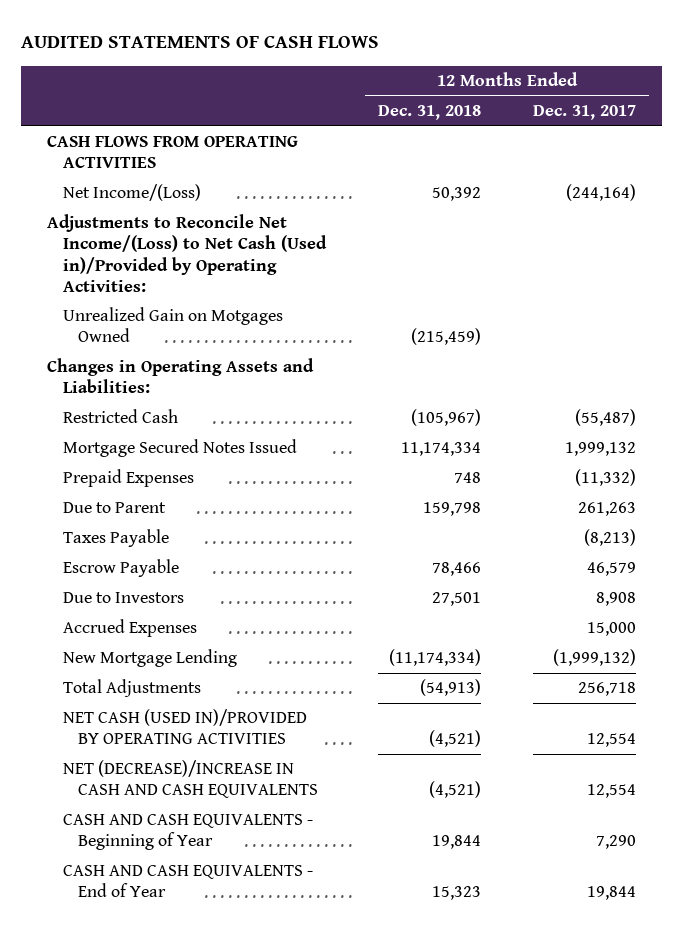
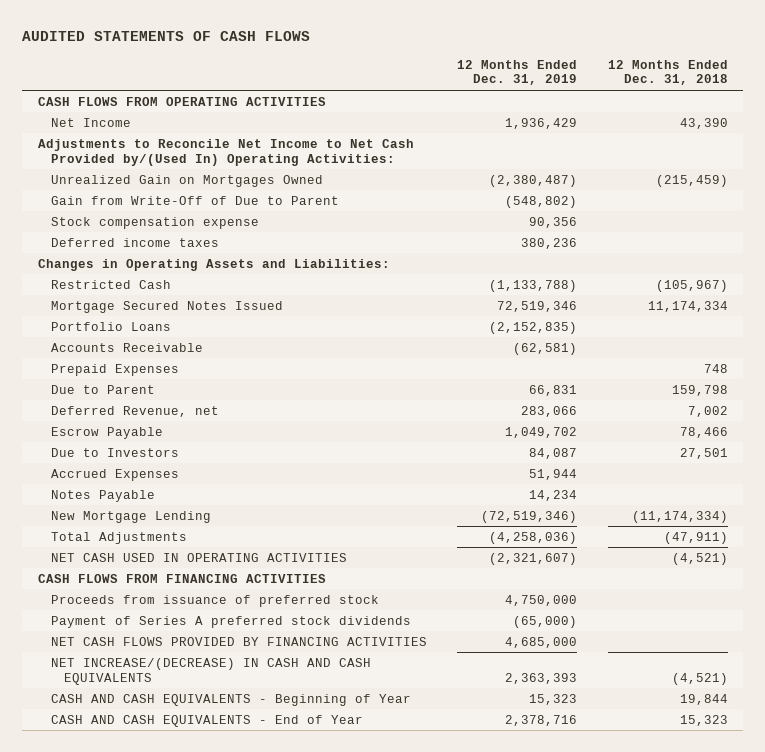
[533,105,637,121] Dec. 31, 2017 -> none
none -> [457,59,578,86] 12 Months Ended Dec. 31, 2019
[62,184,201,202] Net Income/(Loss) -> [50,117,131,127] Net Income
[431,187,481,202] 50,392 -> [679,117,728,129] 43,390
[47,214,327,292] Adjustments to Reconcile Net Income/(Loss) to Net Cash (Used in)/Provided by Operating Activities: -> [37,138,414,166] Adjustments to Reconcile Net Income to Net Cash Provided by/(Used In) Operating Activities:
[62,307,283,343] Unrealized Gain on Motgages Owned -> [50,174,323,187] Unrealized Gain on Mortgages Owned
none -> [50,195,339,205] Gain from Write-Off of Due to Parent
none -> [50,216,259,229] Stock compensation expense
none -> [50,237,219,247] Deferred income taxes
none -> [50,321,171,331] Portfolio Loans
none -> [50,342,203,352] Accounts Receivable
[62,529,169,548] Taxes Payable -> none
none -> [50,405,219,417] Deferred Revenue, net
none -> [50,489,155,502] Notes Payable
[419,679,481,697] (54,913) -> [663,531,728,544] (47,911)
[62,709,307,745] NET CASH (USED IN)/PROVIDED BY OPERATING ACTIVITIES -> [50,552,347,562] NET CASH USED IN OPERATING ACTIVITIES
none -> [37,573,326,583] CASH FLOWS FROM FINANCING ACTIVITIES
none -> [50,594,379,607] Proceeds from issuance of preferred stock
none -> [50,615,411,628] Payment of Series A preferred stock dividends
none -> [50,636,427,646] NET CASH FLOWS PROVIDED BY FINANCING ACTIVITIES
[62,760,319,799] NET (DECREASE)/INCREASE IN CASH AND CASH EQUIVALENTS -> [50,657,371,685] NET INCREASE/(DECREASE) IN CASH AND CASH EQUIVALENTS

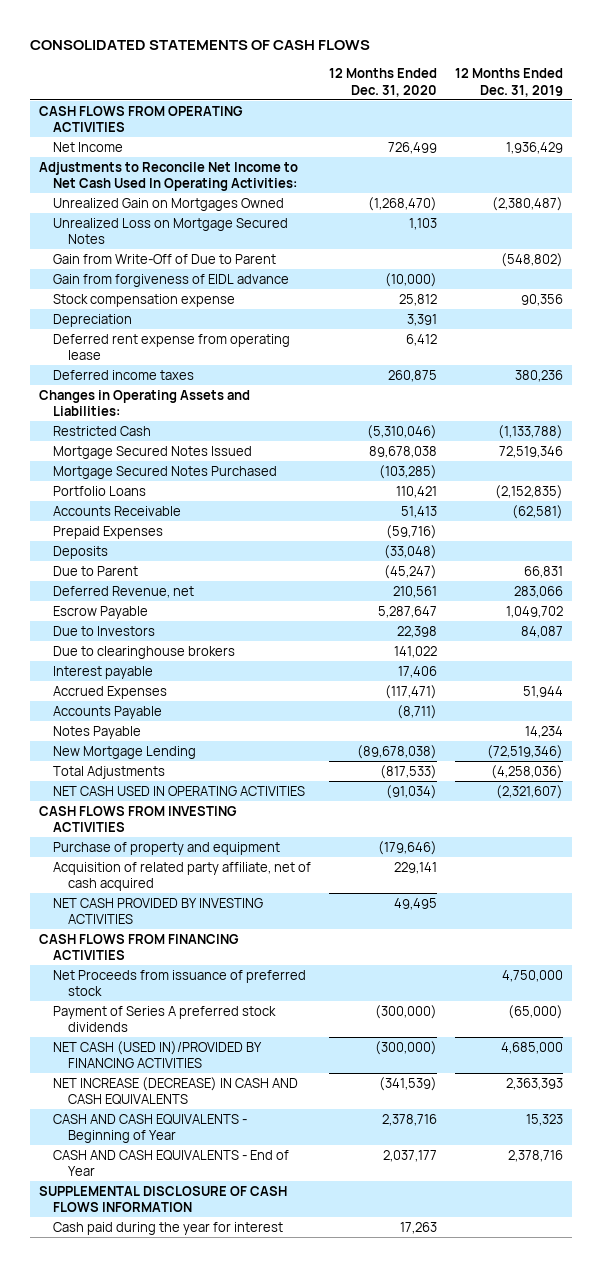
[22,31,311,42] AUDITED STATEMENTS OF CASH FLOWS -> [29,40,370,51] CONSOLIDATED STATEMENTS OF CASH FLOWS
[607,59,728,86] 12 Months Ended Dec. 31, 2018 -> none
none -> [329,68,438,97] 12 Months Ended Dec. 31, 2020
[37,138,414,166] Adjustments to Reconcile Net Income to Net Cash Provided by/(Used In) Operating Activities: -> [38,161,298,192] Adjustments to Reconcile Net Income to Net Cash Used In Operating Activities:
none -> [53,217,289,245] Unrealized Loss on Mortgage Secured Notes
none -> [53,273,290,287] Gain from forgiveness of EIDL advance
none -> [53,313,133,327] Depreciation
none -> [53,333,291,361] Deferred rent expense from operating lease
none -> [53,465,278,479] Mortgage Secured Notes Purchased
none -> [53,545,109,559] Deposits
none -> [53,645,236,659] Due to clearinghouse brokers
none -> [53,665,154,679] Interest payable
none -> [53,705,163,719] Accounts Payable
none -> [38,805,237,833] CASH FLOWS FROM INVESTING ACTIVITIES
none -> [53,841,281,855] Purchase of property and equipment
none -> [53,861,312,892] Acquisition of related party affiliate, net of cash acquired
none -> [53,897,264,925] NET CASH PROVIDED BY INVESTING ACTIVITIES
[50,594,379,607] Proceeds from issuance of preferred stock -> [53,969,307,997] Net Proceeds from issuance of preferred stock
[50,636,427,646] NET CASH FLOWS PROVIDED BY FINANCING ACTIVITIES -> [53,1040,263,1069] NET CASH (USED IN)/PROVIDED BY FINANCING ACTIVITIES
[50,657,371,685] NET INCREASE/(DECREASE) IN CASH AND CASH EQUIVALENTS -> [53,1076,299,1106] NET INCREASE (DECREASE) IN CASH AND CASH EQUIVALENTS
none -> [38,1185,287,1213] SUPPLEMENTAL DISCLOSURE OF CASH FLOWS INFORMATION
none -> [53,1221,284,1235] Cash paid during the year for interest

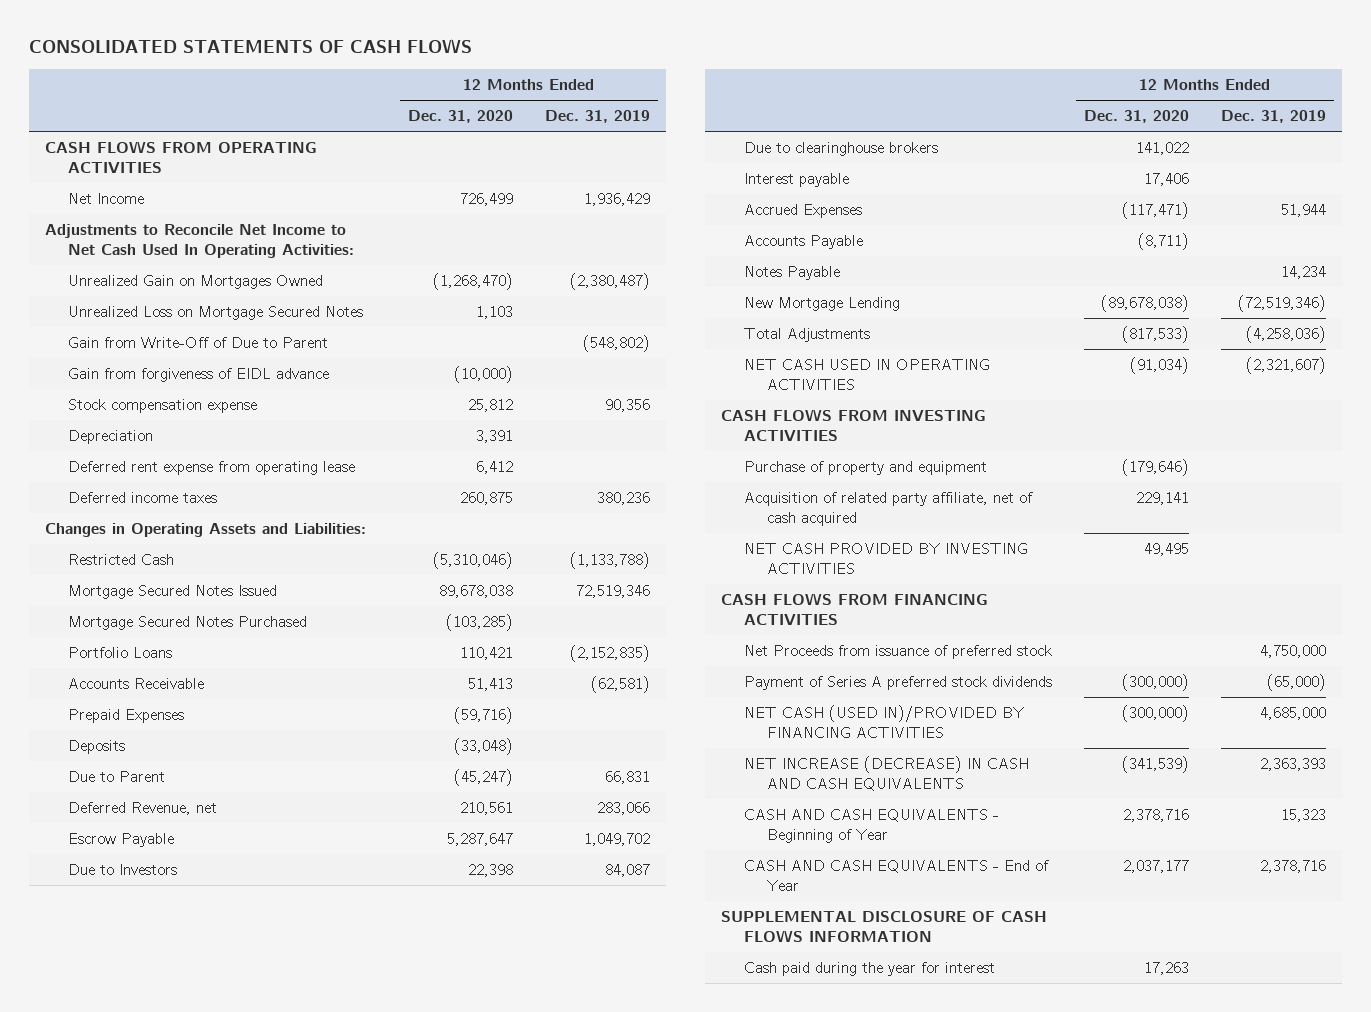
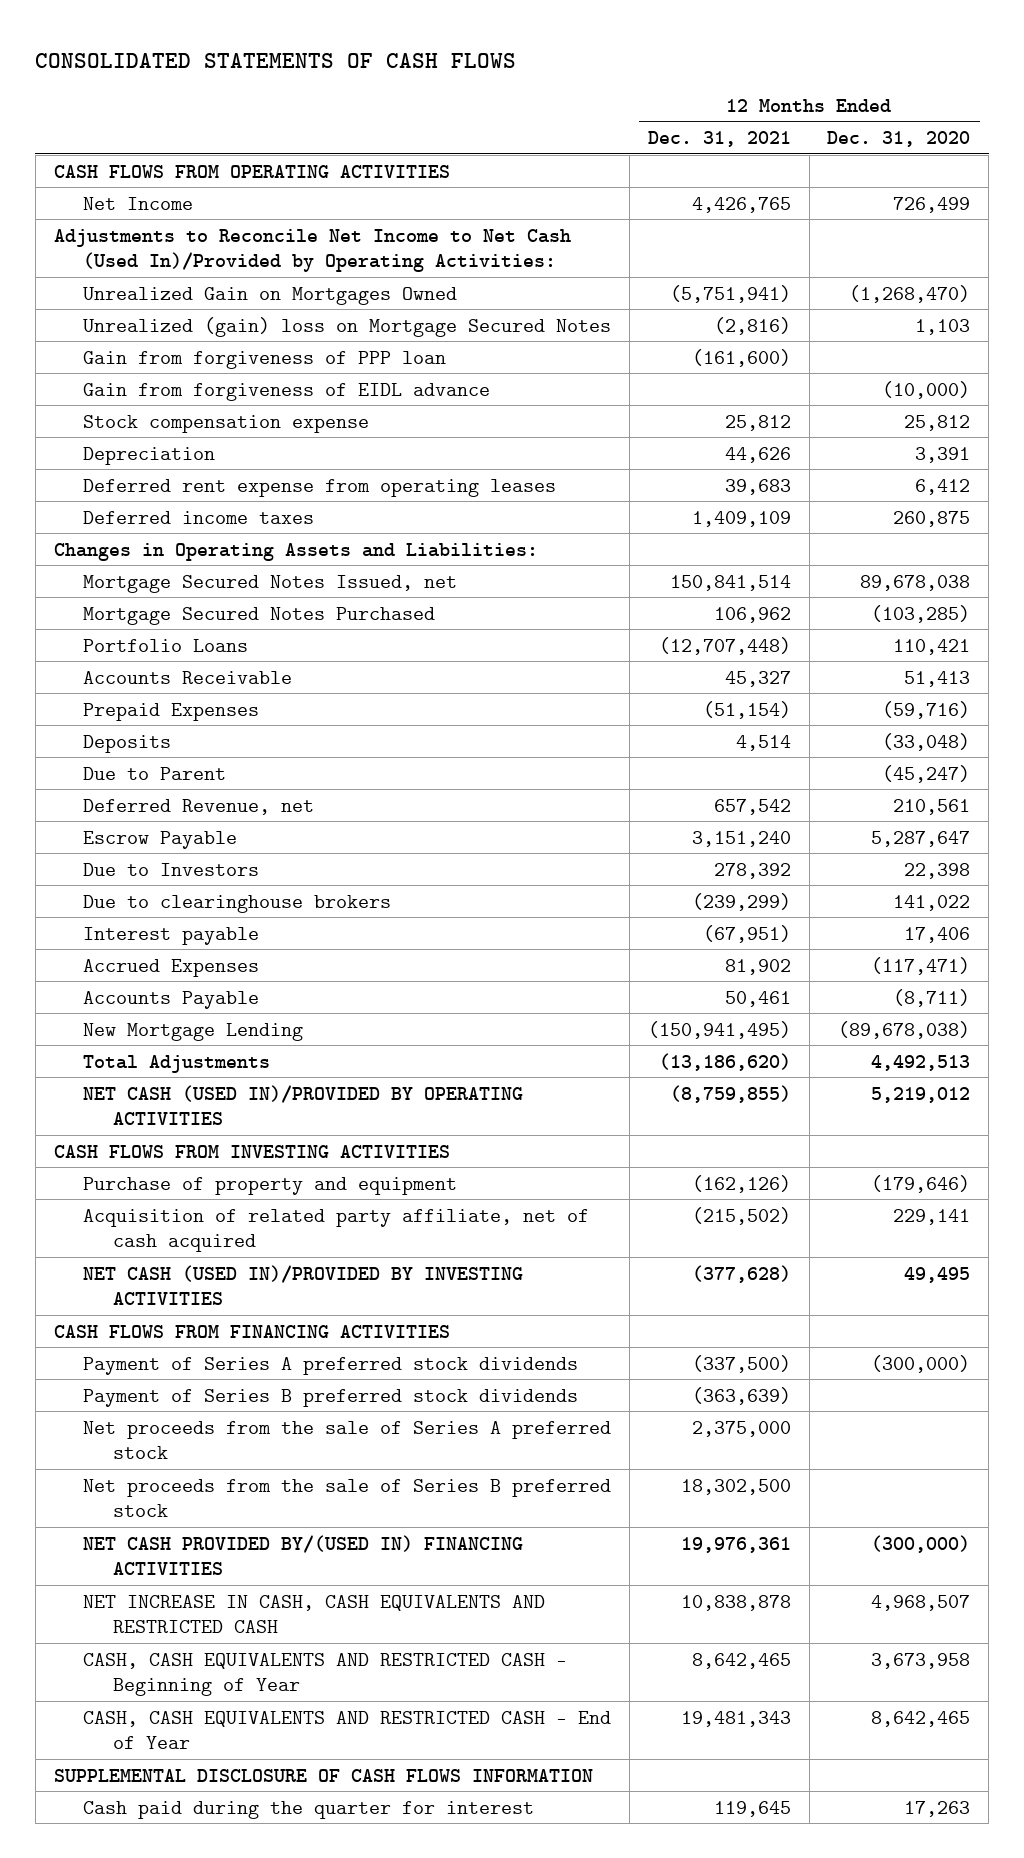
[544,110,650,124] Dec. 31, 2019 -> none
none -> [647,130,791,147] Dec. 31, 2021
[44,223,354,259] Adjustments to Reconcile Net Income to Net Cash Used In Operating Activities: -> [53,228,571,272] Adjustments to Reconcile Net Income to Net Cash (Used In)/Provided by Operating Activities:
[67,336,328,348] Gain from Write-Off of Due to Parent -> none
[67,305,363,320] Unrealized Loss on Mortgage Secured Notes -> [83,316,612,337] Unrealized (gain) loss on Mortgage Secured Notes
none -> [83,350,447,369] Gain from forgiveness of PPP loan
[67,460,355,475] Deferred rent expense from operating lease -> [83,478,557,497] Deferred rent expense from operating leases
[67,553,174,565] Restricted Cash -> none
[67,584,277,599] Mortgage Secured Notes Issued -> [83,574,458,593] Mortgage Secured Notes Issued, net
[743,265,840,280] Notes Payable -> none
[1122,325,1190,343] (817,533) -> [871,1054,971,1071] 4,492,513
[743,358,990,391] NET CASH USED IN OPERATING ACTIVITIES -> [83,1084,524,1125] NET CASH (USED IN)/PROVIDED BY OPERATING ACTIVITIES
[1130,356,1190,374] (91,034) -> [871,1086,971,1103] 5,219,012
[743,542,1028,575] NET CASH PROVIDED BY INVESTING ACTIVITIES -> [83,1264,524,1305] NET CASH (USED IN)/PROVIDED BY INVESTING ACTIVITIES
[743,644,1052,659] Net Proceeds from issuance of preferred stock -> none
none -> [83,1388,579,1407] Payment of Series B preferred stock dividends
none -> [83,1420,612,1459] Net proceeds from the sale of Series A preferred stock
none -> [83,1478,612,1517] Net proceeds from the sale of Series B preferred stock
[743,704,1024,739] NET CASH (USED IN)/PROVIDED BY FINANCING ACTIVITIES -> [83,1534,524,1575] NET CASH PROVIDED BY/(USED IN) FINANCING ACTIVITIES
[743,755,1029,792] NET INCREASE (DECREASE) IN CASH AND CASH EQUIVALENTS -> [83,1594,546,1633] NET INCREASE IN CASH, CASH EQUIVALENTS AND RESTRICTED CASH
[1122,755,1190,773] (341,539) -> [871,1594,971,1611] 4,968,507
[743,808,999,844] CASH AND CASH EQUIVALENTS - Beginning of Year -> [83,1652,568,1696] CASH, CASH EQUIVALENTS AND RESTRICTED CASH - Beginning of Year
[1123,808,1190,822] 2,378,716 -> [871,1652,971,1669] 3,673,958
[743,859,1049,892] CASH AND CASH EQUIVALENTS - End of Year -> [83,1710,612,1749] CASH, CASH EQUIVALENTS AND RESTRICTED CASH - End of Year
[1123,859,1190,873] 2,037,177 -> [871,1710,971,1727] 8,642,465
[743,961,995,976] Cash paid during the year for interest -> [83,1800,535,1819] Cash paid during the quarter for interest

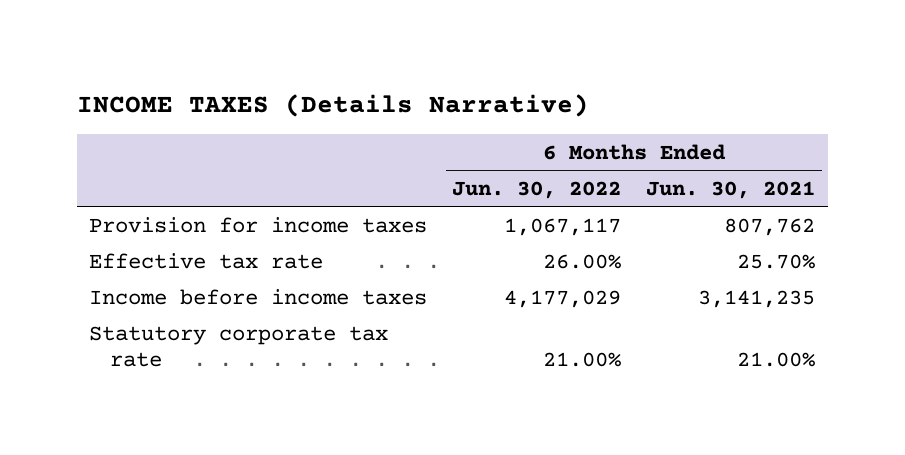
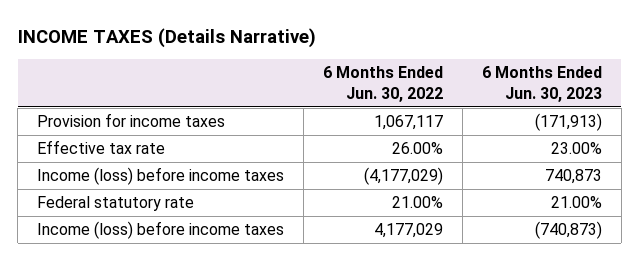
[646,180,816,199] Jun. 30, 2021 -> none
none -> [481,66,602,102] 6 Months Ended Jun. 30, 2023
[89,325,389,368] Statutory corporate tax rate -> none
[89,288,428,305] Income before income taxes -> [37,167,285,186] Income (loss) before income taxes
[504,289,622,308] 4,177,029 -> [364,167,444,186] (4,177,029)
none -> [37,196,195,212] Federal statutory rate
none -> [37,221,285,240] Income (loss) before income taxes

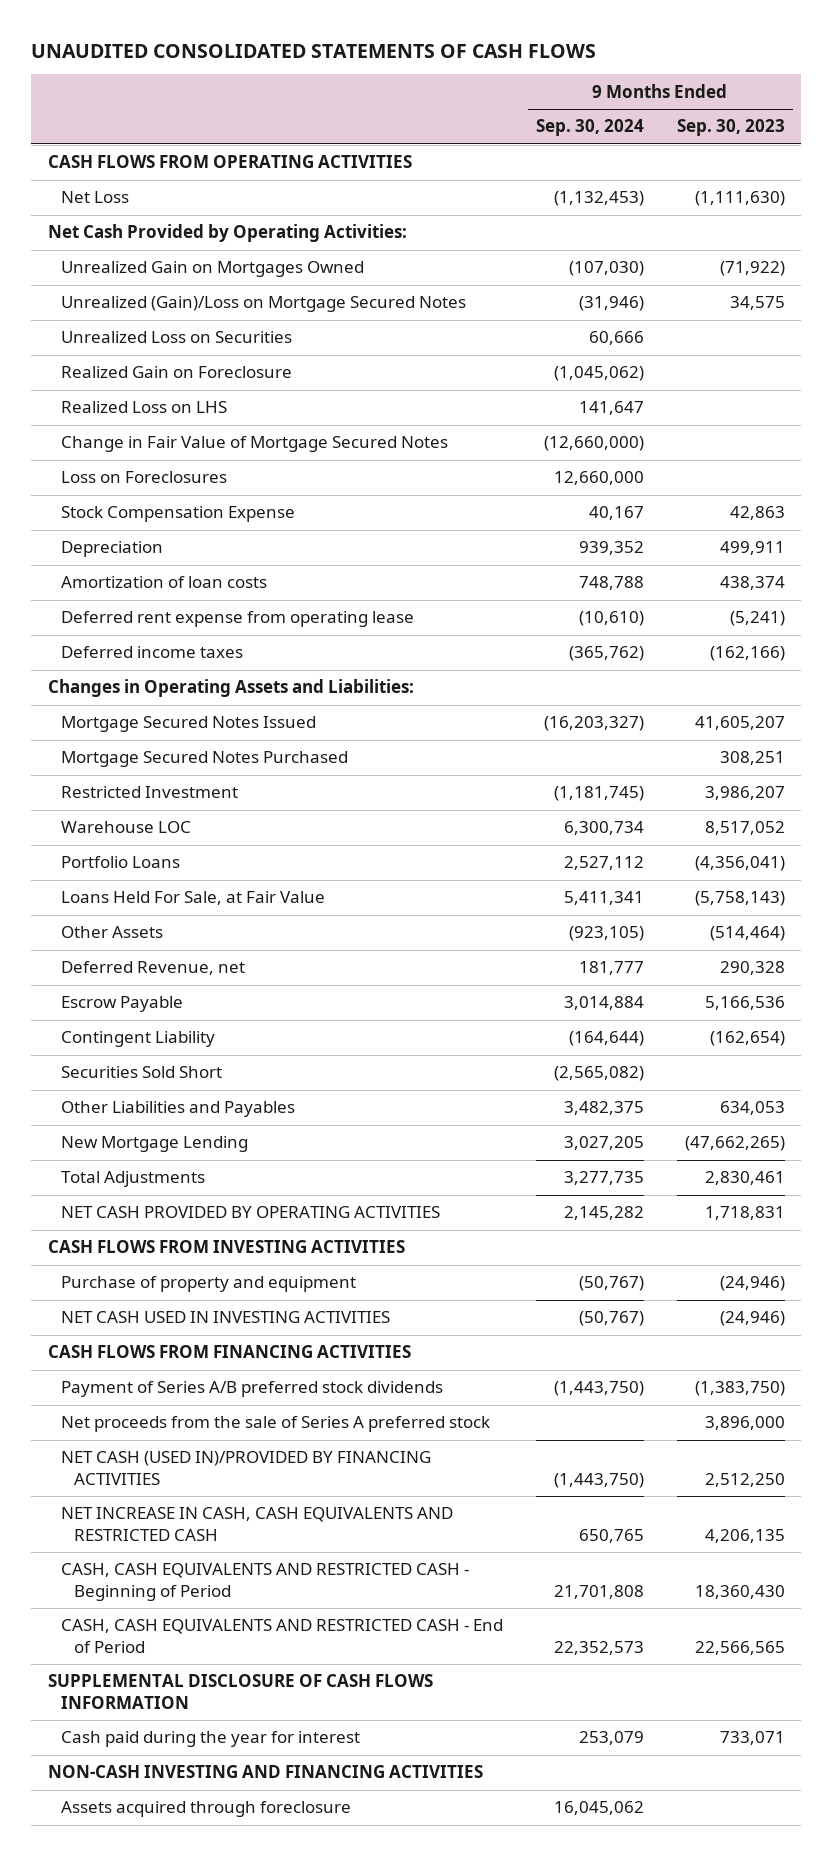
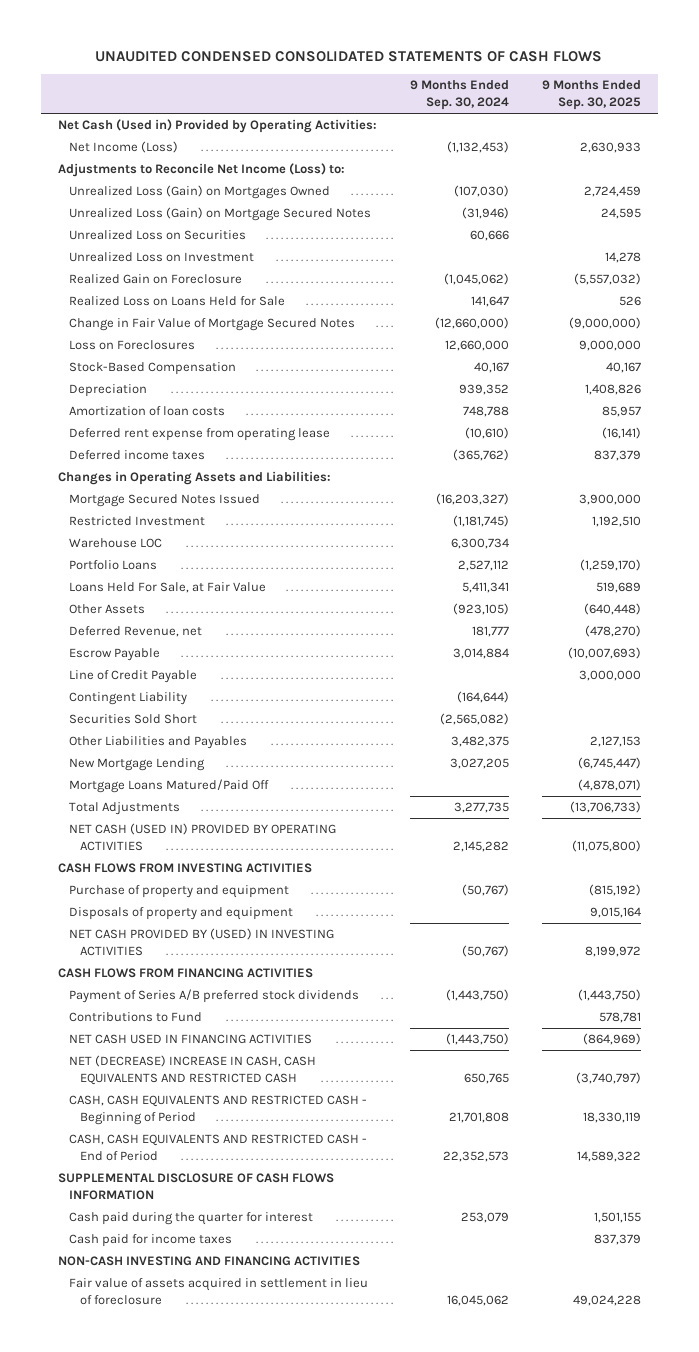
[31,43,597,58] UNAUDITED CONSOLIDATED STATEMENTS OF CASH FLOWS -> [95,51,603,63] UNAUDITED CONDENSED CONSOLIDATED STATEMENTS OF CASH FLOWS
[676,119,785,137] Sep. 30, 2023 -> none
none -> [541,80,641,111] 9 Months Ended Sep. 30, 2025
[47,155,412,169] CASH FLOWS FROM OPERATING ACTIVITIES -> [57,119,377,134] Net Cash (Used in) Provided by Operating Activities:
[60,191,129,204] Net Loss -> [68,141,178,154] Net Income (Loss)
[47,224,407,243] Net Cash Provided by Operating Activities: -> [57,163,345,178] Adjustments to Reconcile Net Income (Loss) to:
[60,261,364,278] Unrealized Gain on Mortgages Owned -> [68,185,330,200] Unrealized Loss (Gain) on Mortgages Owned
[60,296,466,313] Unrealized (Gain)/Loss on Mortgage Secured Notes -> [68,207,371,222] Unrealized Loss (Gain) on Mortgage Secured Notes
none -> [68,252,254,263] Unrealized Loss on Investment
[60,401,227,414] Realized Loss on LHS -> [68,296,285,307] Realized Loss on Loans Held for Sale
[60,506,295,523] Stock Compensation Expense -> [68,362,236,376] Stock-Based Compensation
[60,751,348,768] Mortgage Secured Notes Purchased -> none
none -> [68,670,197,684] Line of Credit Payable
none -> [68,779,269,794] Mortgage Loans Matured/Paid Off
[60,1206,440,1219] NET CASH PROVIDED BY OPERATING ACTIVITIES -> [68,823,336,851] NET CASH (USED IN) PROVIDED BY OPERATING ACTIVITIES
none -> [68,907,293,921] Disposals of property and equipment
[60,1311,390,1324] NET CASH USED IN INVESTING ACTIVITIES -> [68,928,334,956] NET CASH PROVIDED BY (USED) IN INVESTING ACTIVITIES
[60,1416,490,1433] Net proceeds from the sale of Series A preferred stock -> none
none -> [68,1012,202,1023] Contributions to Fund
[60,1451,431,1485] NET CASH (USED IN)/PROVIDED BY FINANCING ACTIVITIES -> [68,1034,312,1045] NET CASH USED IN FINANCING ACTIVITIES
[60,1507,453,1541] NET INCREASE IN CASH, CASH EQUIVALENTS AND RESTRICTED CASH -> [68,1055,316,1085] NET (DECREASE) INCREASE IN CASH, CASH EQUIVALENTS AND RESTRICTED CASH
[60,1731,360,1748] Cash paid during the year for interest -> [68,1212,313,1226] Cash paid during the quarter for interest
none -> [68,1234,232,1248] Cash paid for income taxes
[60,1801,351,1818] Assets acquired through foreclosure -> [68,1278,368,1305] Fair value of assets acquired in settlement in lieu of foreclosure

